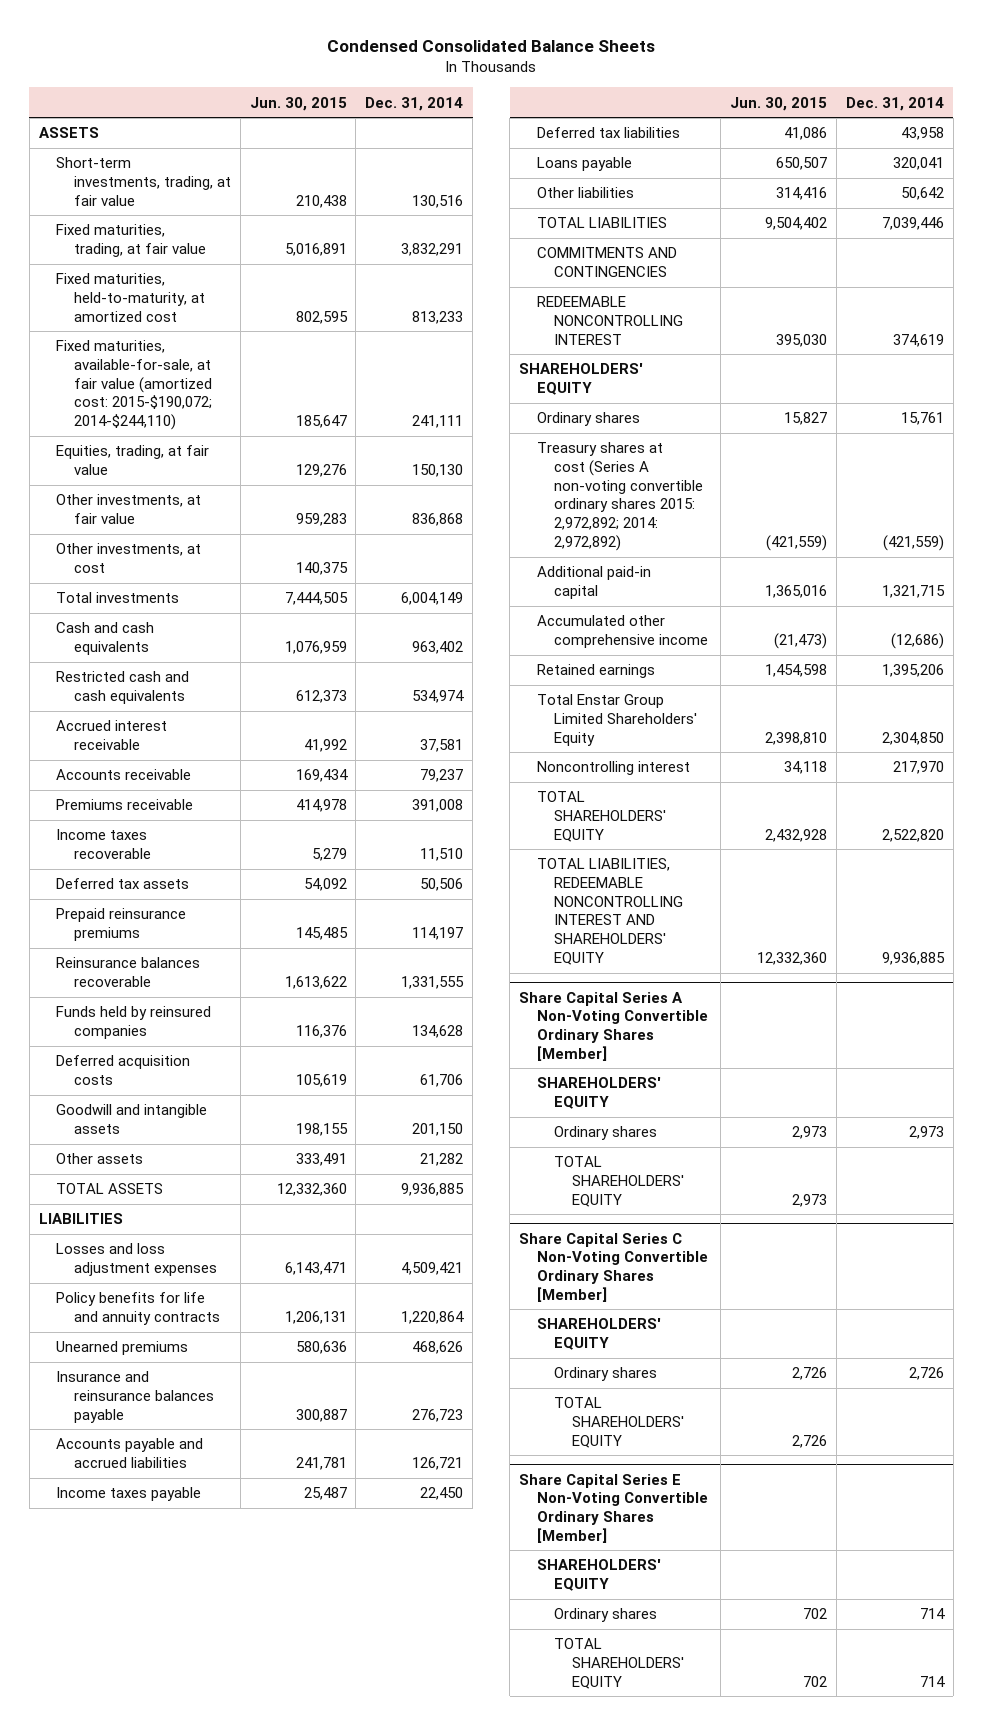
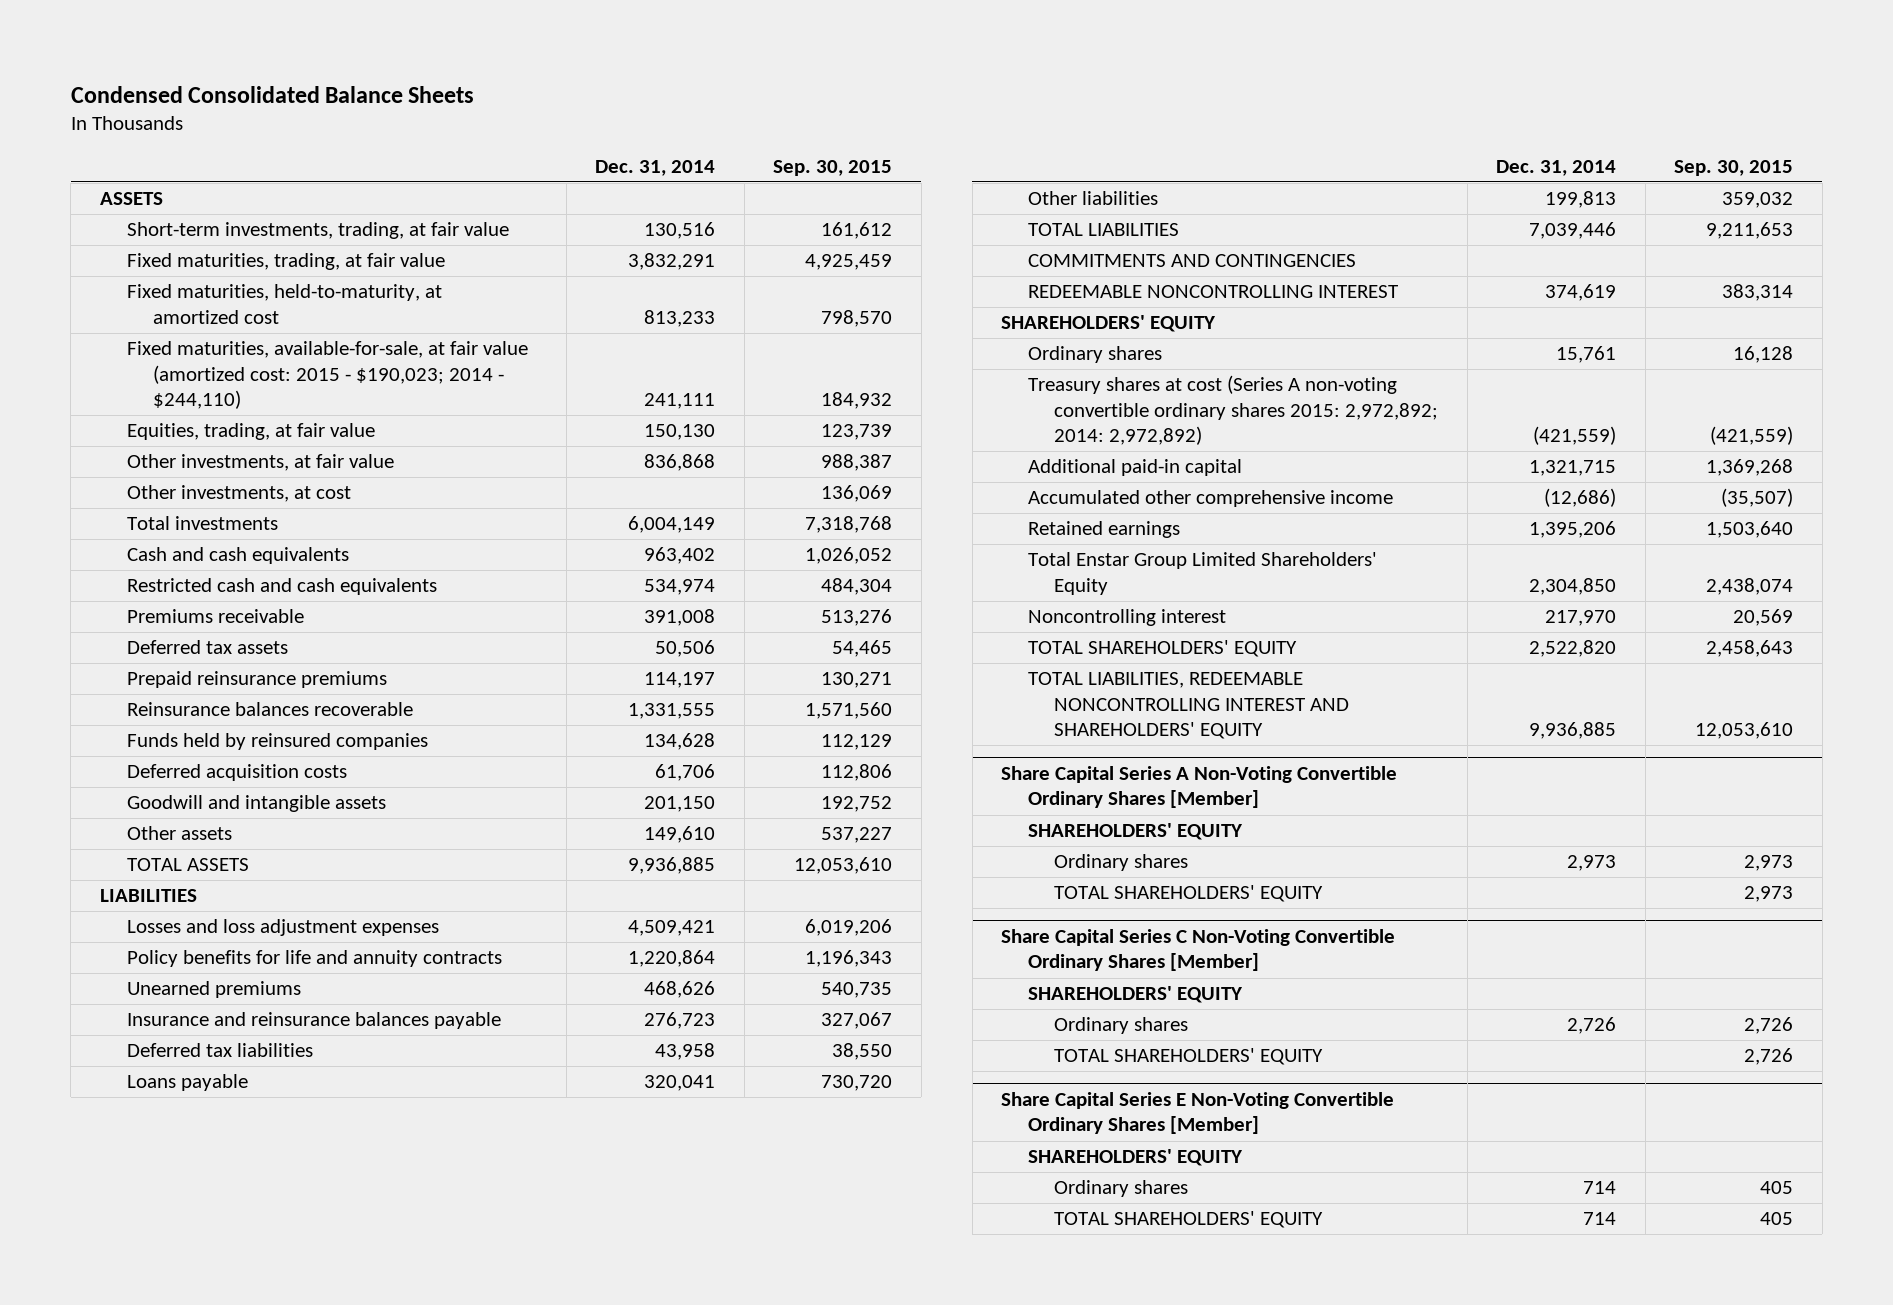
[249,96,347,111] Jun. 30, 2015 -> none
none -> [773,159,893,176] Sep. 30, 2015
[56,340,212,431] Fixed maturities, available-for-sale, at fair value (amortized cost: 2015-$190,072; 2014-$244,110) -> [126,341,528,410] Fixed maturities, available-for-sale, at fair value (amortized cost: 2015 - $190,023; 2014 - $244,110)
[56,720,168,751] Accrued interest receivable -> none
[56,769,192,781] Accounts receivable -> none
[56,829,151,860] Income taxes recoverable -> none
[420,1153,464,1167] 21,282 -> [644,826,716,844] 149,610
[56,1438,204,1469] Accounts payable and accrued liabilities -> none
[56,1487,202,1502] Income taxes payable -> none
[900,187,944,201] 50,642 -> [1545,191,1617,209] 199,813

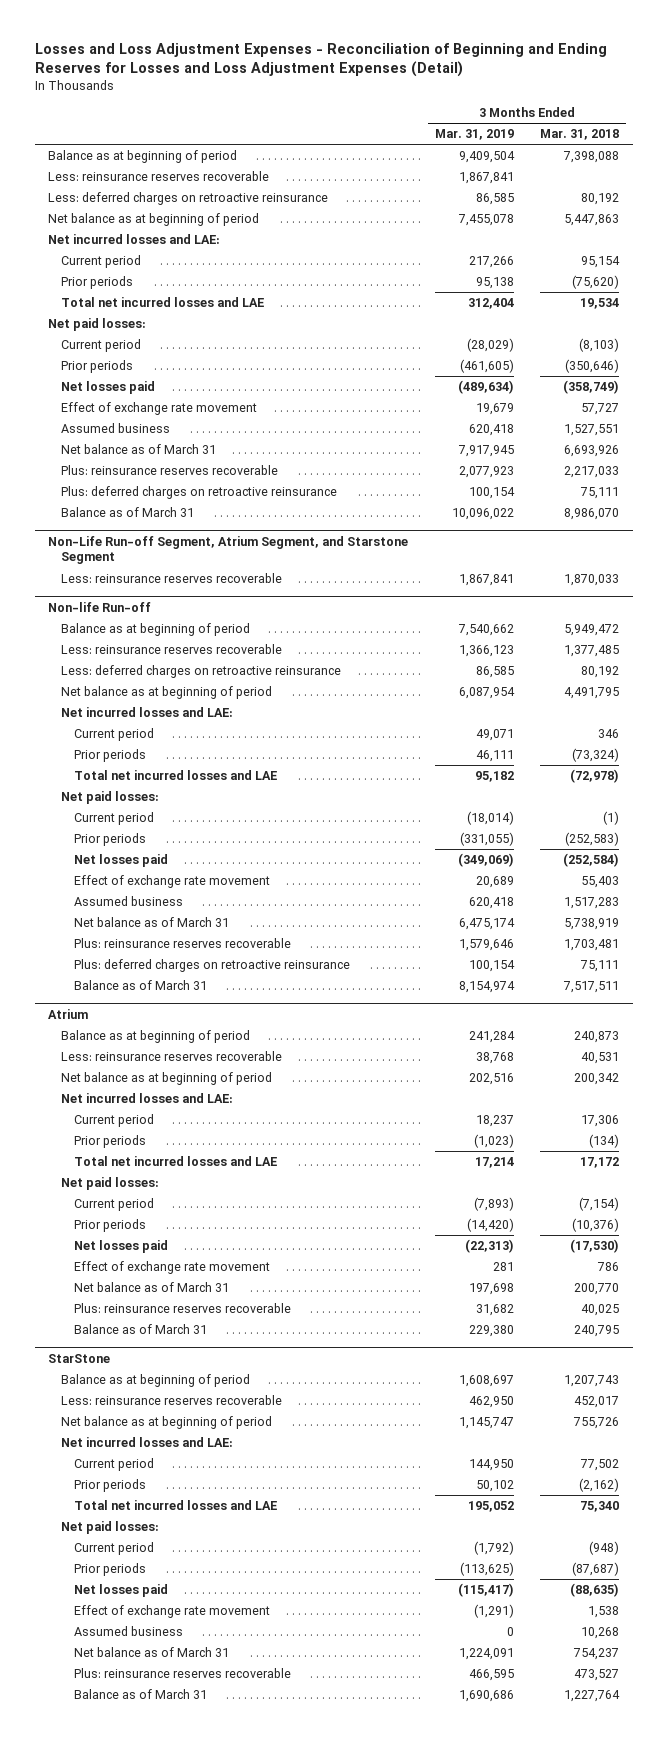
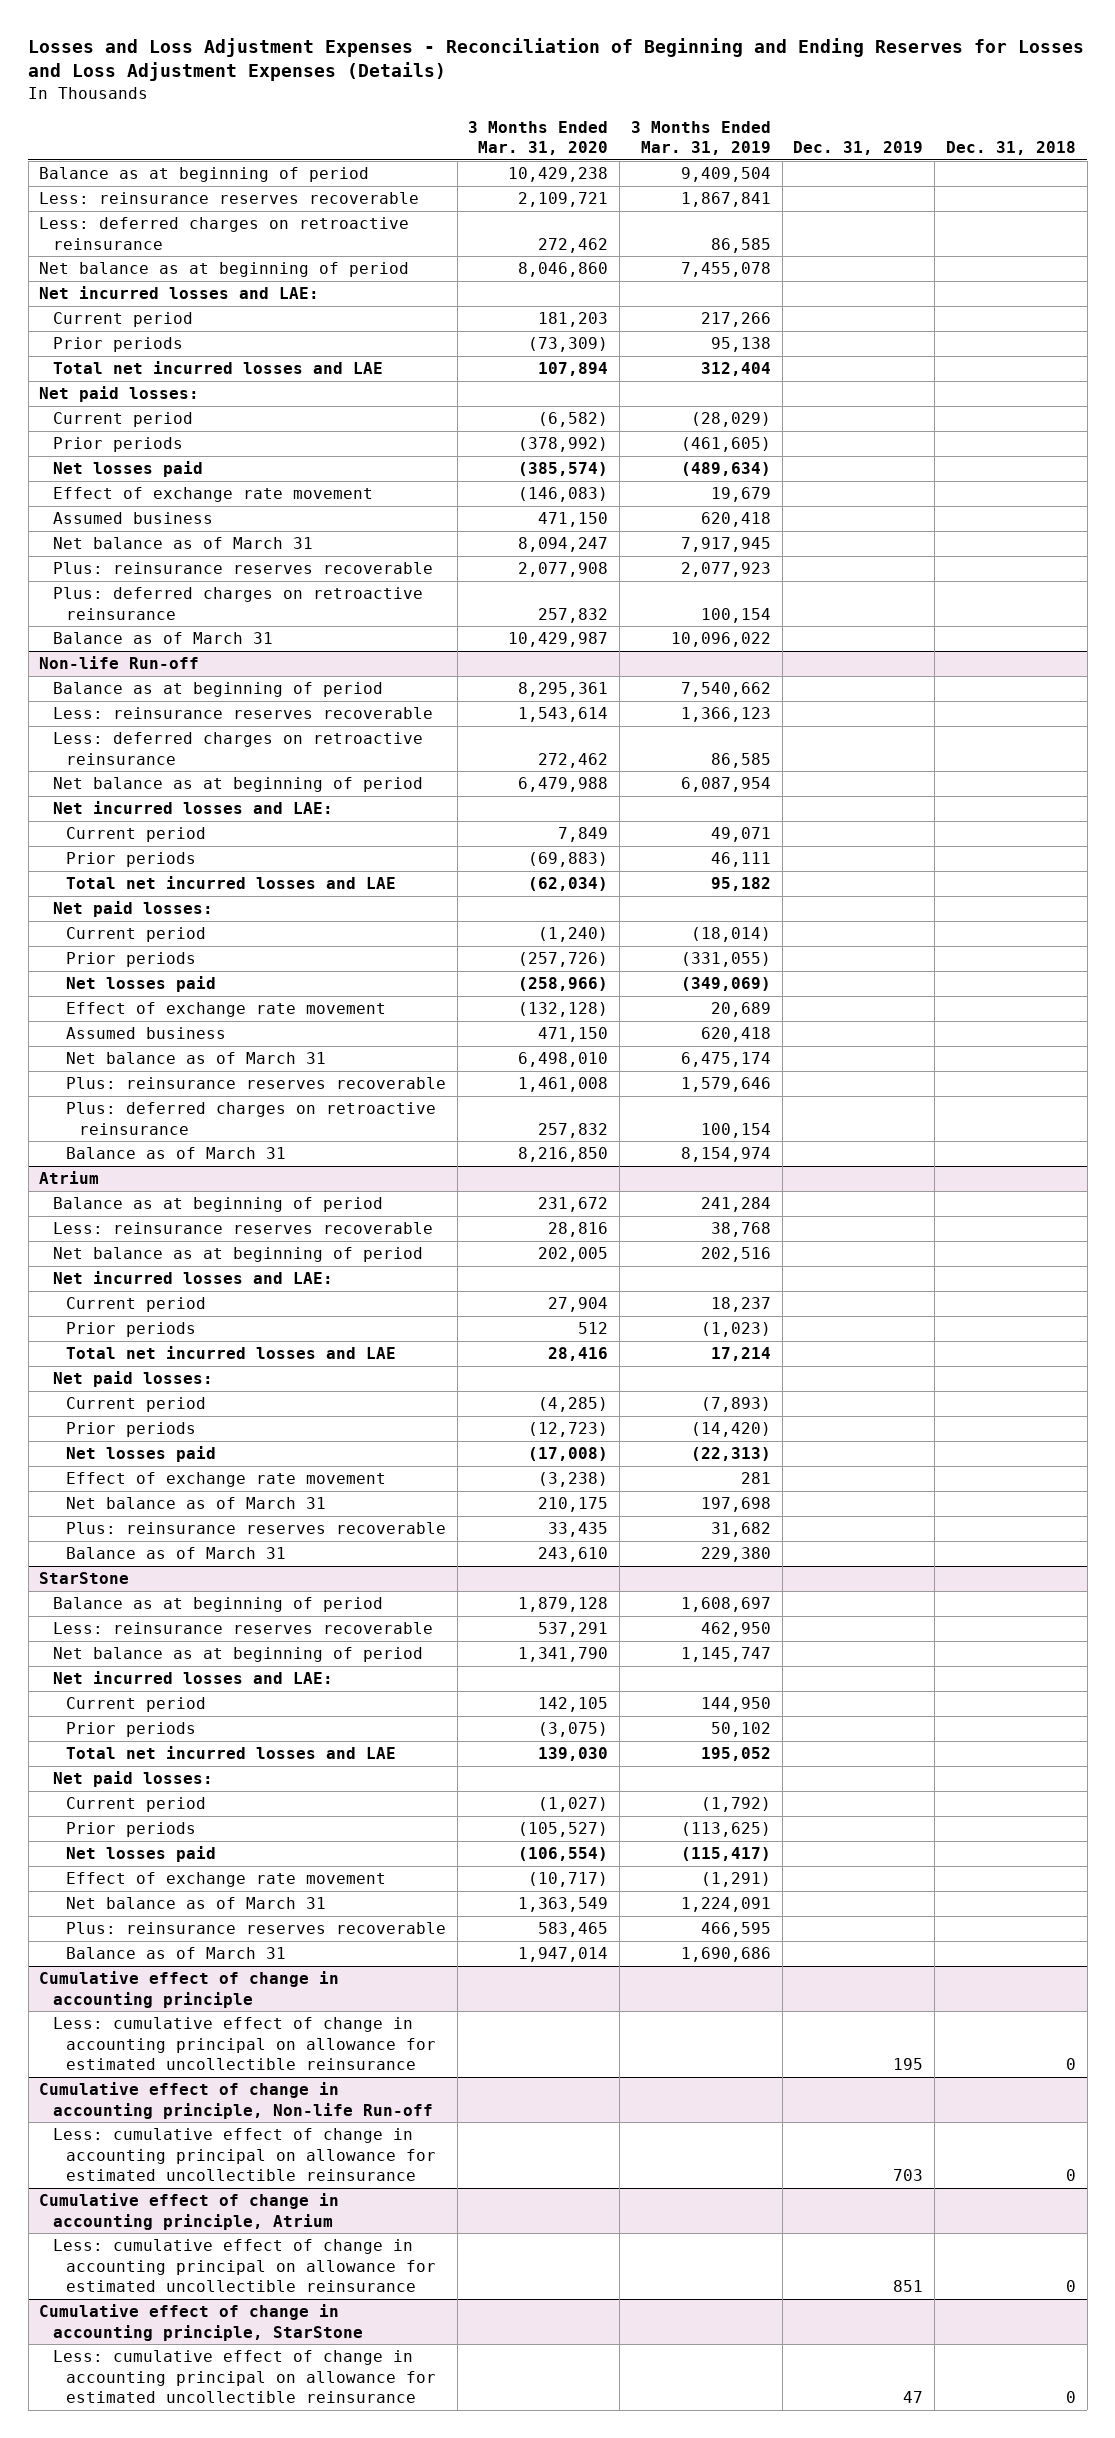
[34,42,607,78] Losses and Loss Adjustment Expenses - Reconciliation of Beginning and Ending Reserves for Losses and Loss Adjustment Expenses (Detail) -> [28,37,1085,82] Losses and Loss Adjustment Expenses - Reconciliation of Beginning and Ending Reserves for Losses and Loss Adjustment Expenses (Details)
[540,129,620,141] Mar. 31, 2018 -> none
none -> [468,120,609,156] 3 Months Ended Mar. 31, 2020
none -> [793,141,924,156] Dec. 31, 2019
none -> [945,141,1076,156] Dec. 31, 2018
[47,535,408,565] Non-Life Run-off Segment, Atrium Segment, and Starstone Segment -> none
[60,572,282,583] Less: reinsurance reserves recoverable -> none
[73,1625,183,1636] Assumed business -> none
none -> [39,1971,340,2008] Cumulative effect of change in accounting principle
none -> [52,2017,436,2071] Less: cumulative effect of change in accounting principal on allowance for estimated uncollectible reinsurance
none -> [39,2082,433,2119] Cumulative effect of change in accounting principle, Non-life Run-off
none -> [52,2128,436,2182] Less: cumulative effect of change in accounting principal on allowance for estimated uncollectible reinsurance
none -> [39,2193,340,2230] Cumulative effect of change in accounting principle, Atrium
none -> [52,2239,436,2293] Less: cumulative effect of change in accounting principal on allowance for estimated uncollectible reinsurance
none -> [39,2304,363,2341] Cumulative effect of change in accounting principle, StarStone
none -> [52,2350,436,2404] Less: cumulative effect of change in accounting principal on allowance for estimated uncollectible reinsurance

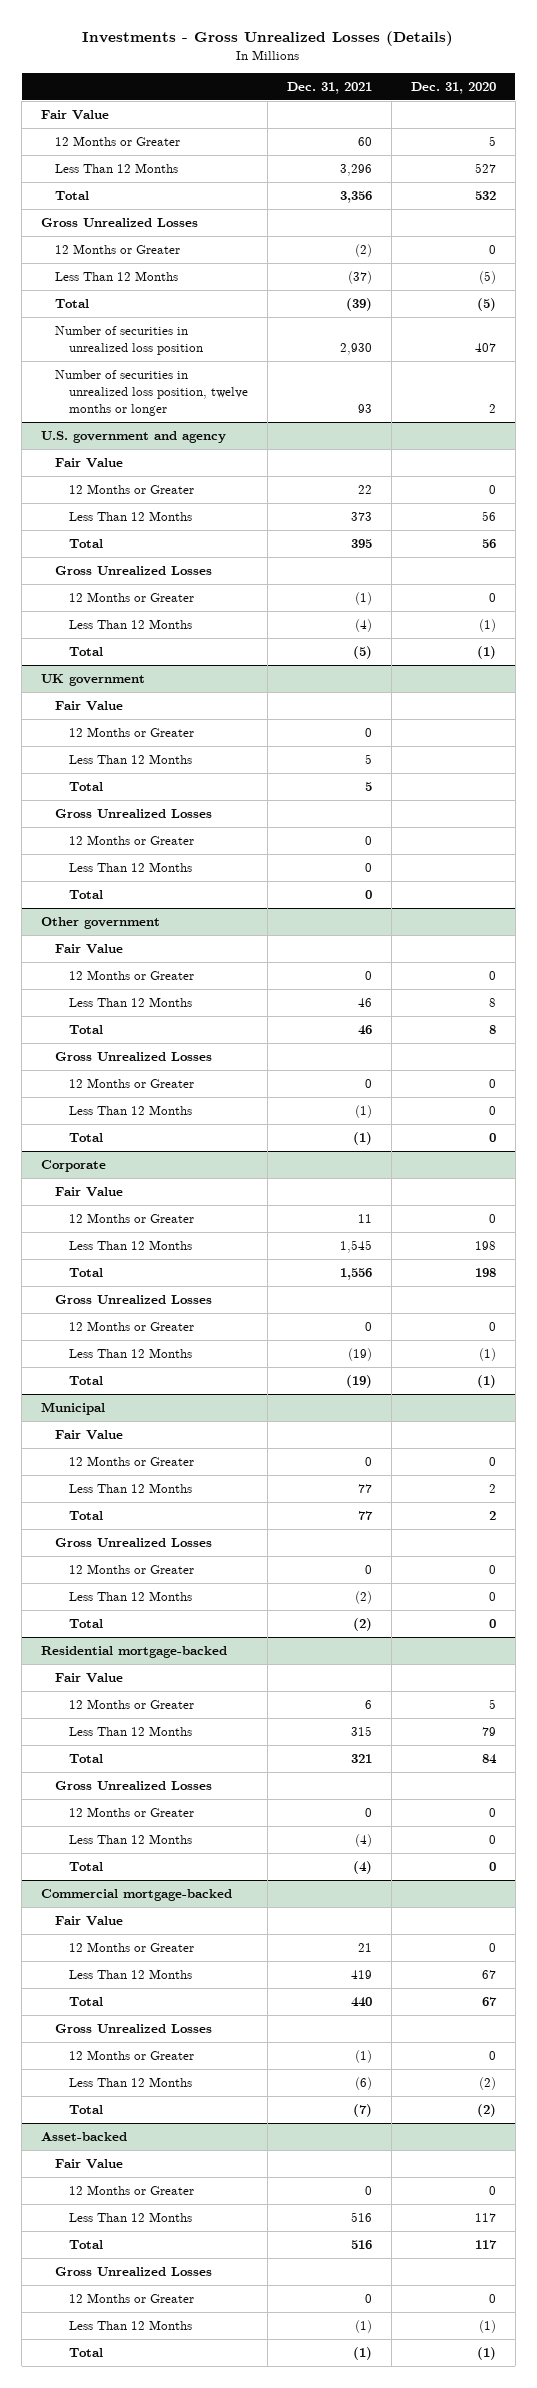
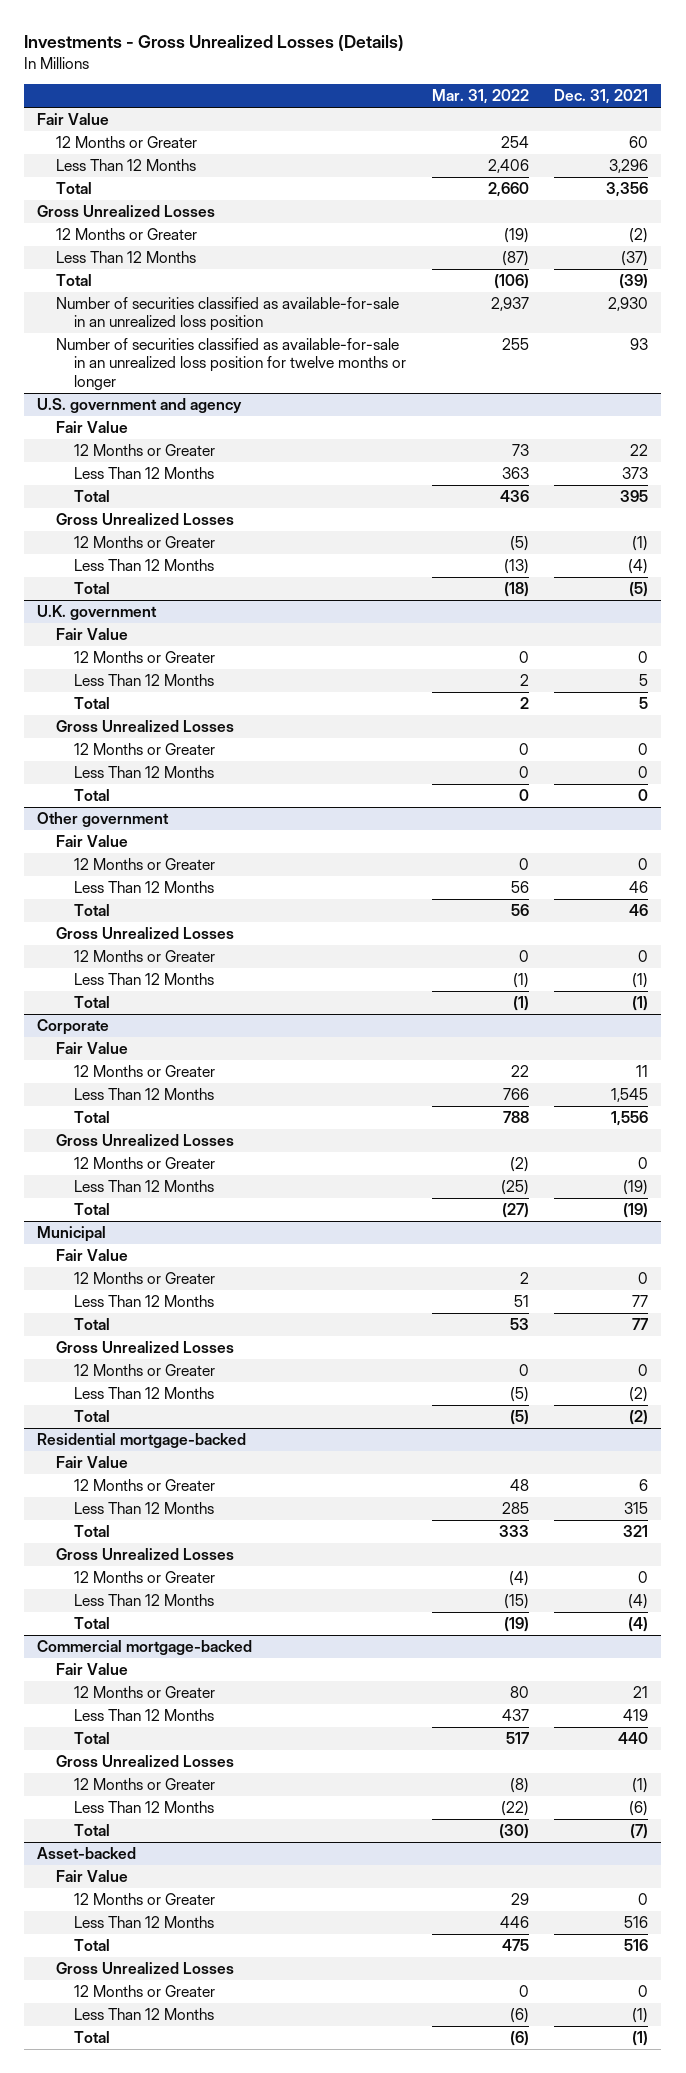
[410,81,496,94] Dec. 31, 2020 -> none
none -> [431,89,529,105] Mar. 31, 2022
[55,326,203,356] Number of securities in unrealized loss position -> [55,297,399,332] Number of securities classified as available-for-sale in an unrealized loss position
[55,370,248,417] Number of securities in unrealized loss position, twelve months or longer -> [55,338,406,391] Number of securities classified as available-for-sale in an unrealized loss position for twelve months or longer
[41,674,146,687] UK government -> [37,605,158,621] U.K. government

